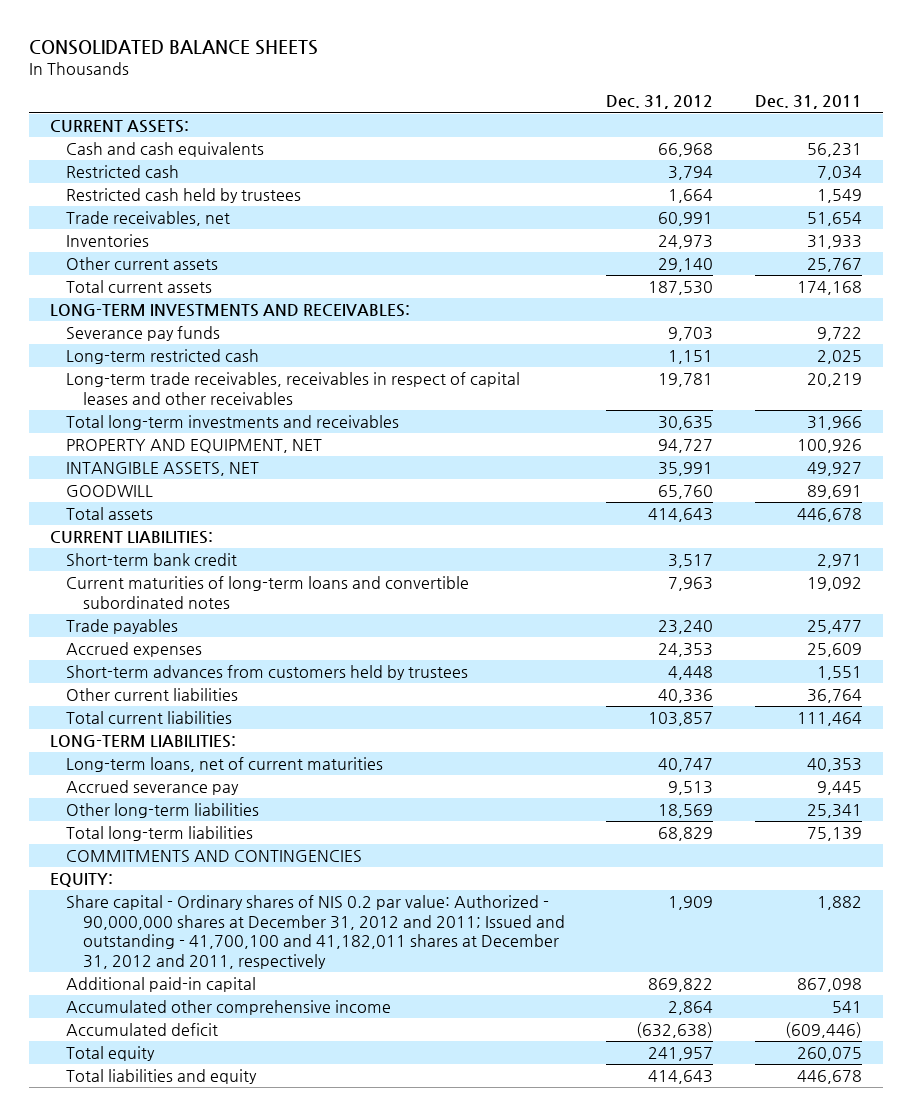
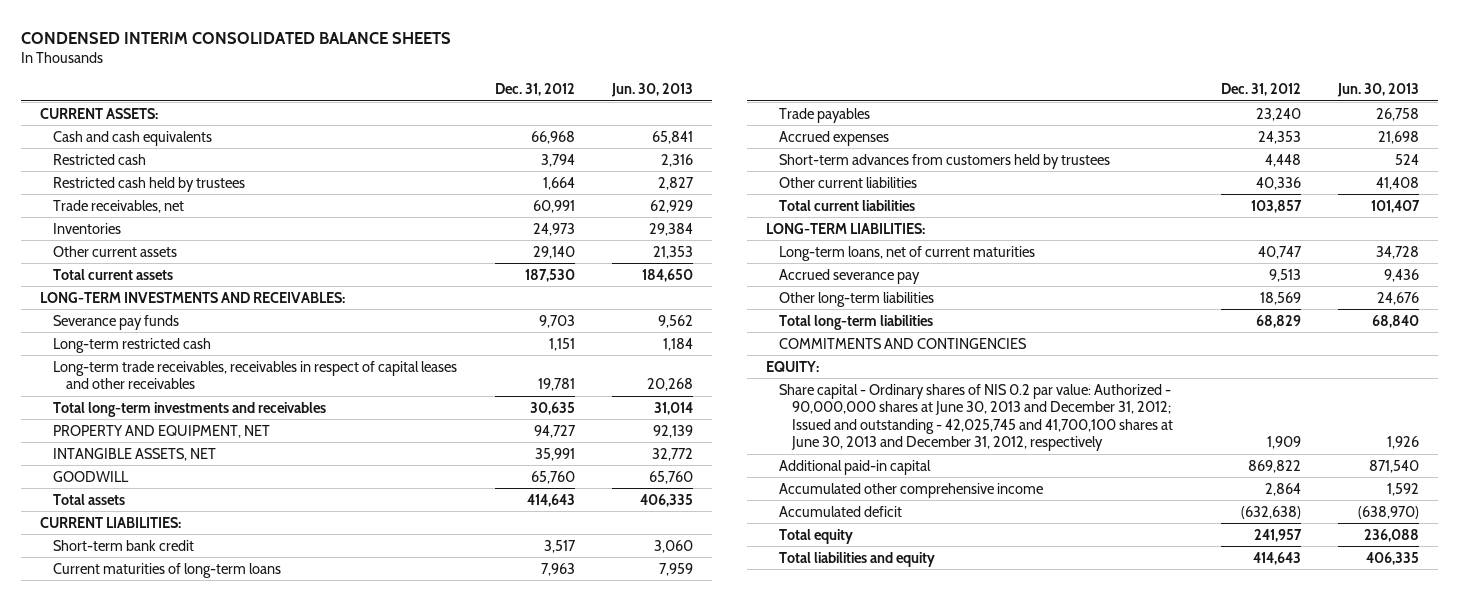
[28,39,318,55] CONSOLIDATED BALANCE SHEETS -> [21,31,452,44] CONDENSED INTERIM CONSOLIDATED BALANCE SHEETS
[755,95,863,110] Dec. 31, 2011 -> none
none -> [610,83,693,98] Jun. 30, 2013
[66,576,470,609] Current maturities of long-term loans and convertible subordinated notes -> [53,562,282,578] Current maturities of long-term loans
[66,895,565,969] Share capital - Ordinary shares of NIS 0.2 par value: Authorized - 90,000,000 shares at December 31, 2012 and 2011; Issued and outstanding - 41,700,100 and 41,182,011 shares at December 31, 2012 and 2011, respectively -> [779,383,1174,452] Share capital - Ordinary shares of NIS 0.2 par value: Authorized - 90,000,000 shares at June 30, 2013 and December 31, 2012; Issued and outstanding - 42,025,745 and 41,700,100 shares at June 30, 2013 and December 31, 2012, respectively

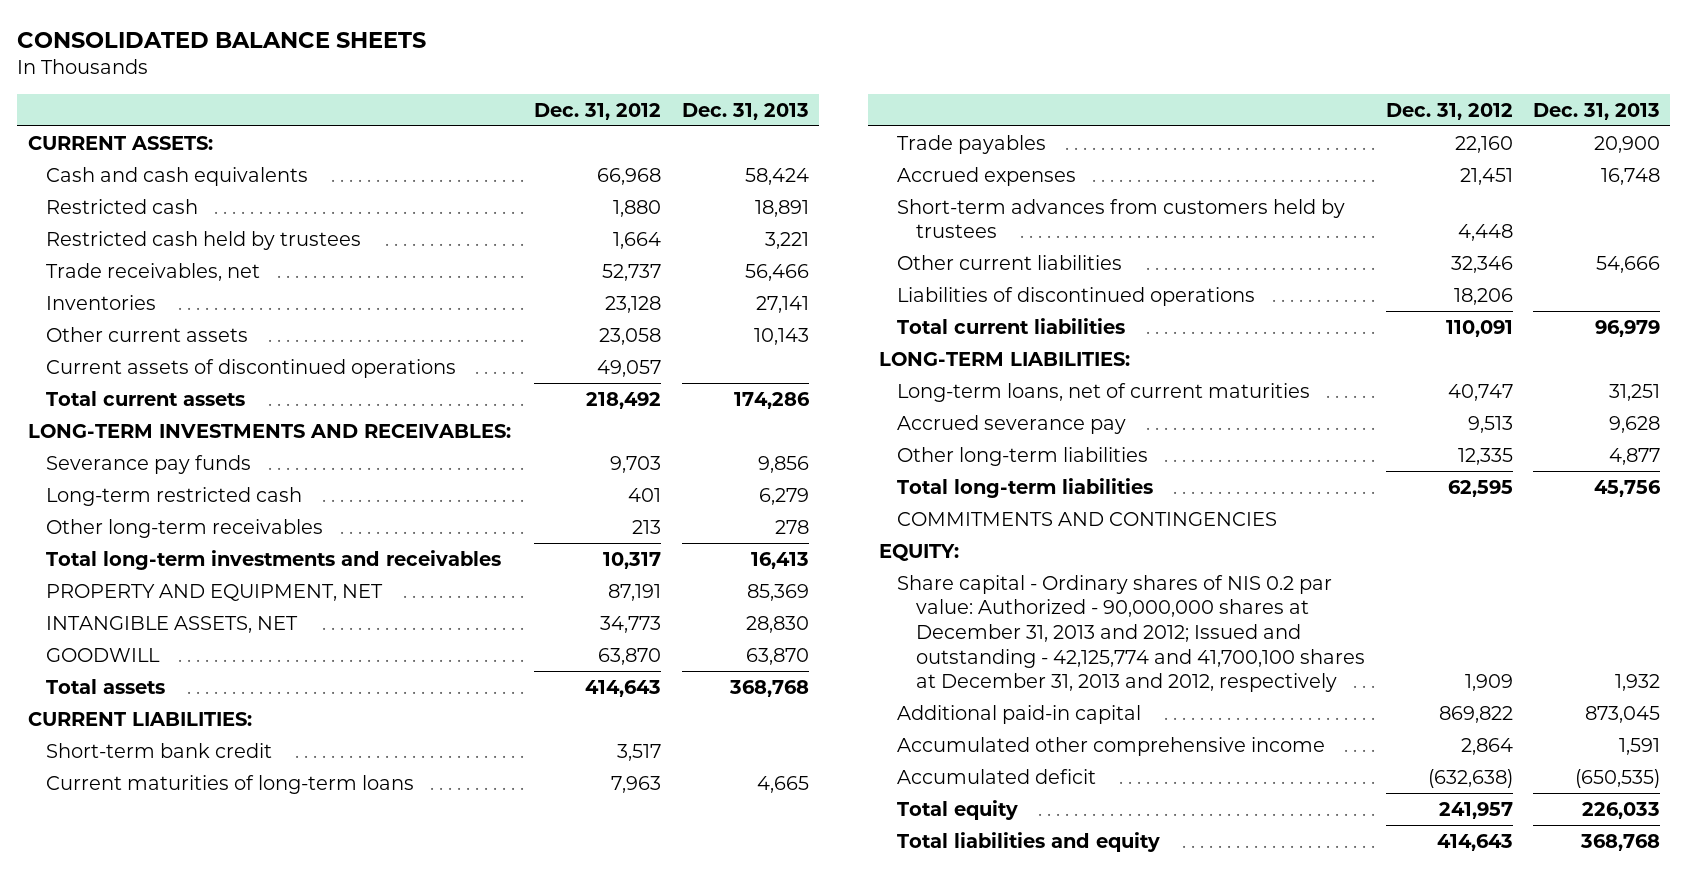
[21,31,452,44] CONDENSED INTERIM CONSOLIDATED BALANCE SHEETS -> [17,31,427,48] CONSOLIDATED BALANCE SHEETS
[610,83,693,98] Jun. 30, 2013 -> none
none -> [682,102,810,120] Dec. 31, 2013
[540,153,575,167] 3,794 -> [613,199,662,217] 1,880
[532,199,575,213] 60,991 -> [602,263,662,281] 52,737
[532,222,575,236] 24,973 -> [605,295,662,313] 23,128
[532,245,575,259] 29,140 -> [599,327,662,345] 23,058
none -> [46,358,457,378] Current assets of discontinued operations
[524,268,575,282] 187,530 -> [586,391,662,409] 218,492
[548,337,575,351] 1,151 -> [628,487,662,502] 401
[53,360,458,390] Long-term trade receivables, receivables in respect of capital leases and other receivables -> [46,518,324,538] Other long-term receivables
[537,378,575,392] 19,781 -> [632,519,662,534] 213
[529,401,575,415] 30,635 -> [603,551,662,569] 10,317
[533,424,576,438] 94,727 -> [608,583,662,601] 87,191
[534,447,575,461] 35,991 -> [600,615,662,633] 34,773
[530,470,575,484] 65,760 -> [598,647,662,665] 63,870
[1255,107,1301,121] 23,240 -> [1454,135,1513,153] 22,160
[1257,130,1301,144] 24,353 -> [1459,167,1513,185] 21,451
[1255,176,1301,190] 40,336 -> [1450,255,1513,273] 32,346
none -> [897,286,1256,306] Liabilities of discontinued operations
[1250,199,1302,213] 103,857 -> [1445,319,1513,337] 110,091
[1259,291,1301,305] 18,569 -> [1457,447,1513,465] 12,335
[1255,314,1301,328] 68,829 -> [1447,479,1513,497] 62,595
[779,383,1174,452] Share capital - Ordinary shares of NIS 0.2 par value: Authorized - 90,000,000 shares at June 30, 2013 and December 31, 2012; Issued and outstanding - 42,025,745 and 41,700,100 shares at June 30, 2013 and December 31, 2012, respectively -> [897,574,1366,693] Share capital - Ordinary shares of NIS 0.2 par value: Authorized - 90,000,000 shares at December 31, 2013 and 2012; Issued and outstanding - 42,125,774 and 41,700,100 shares at December 31, 2013 and 2012, respectively

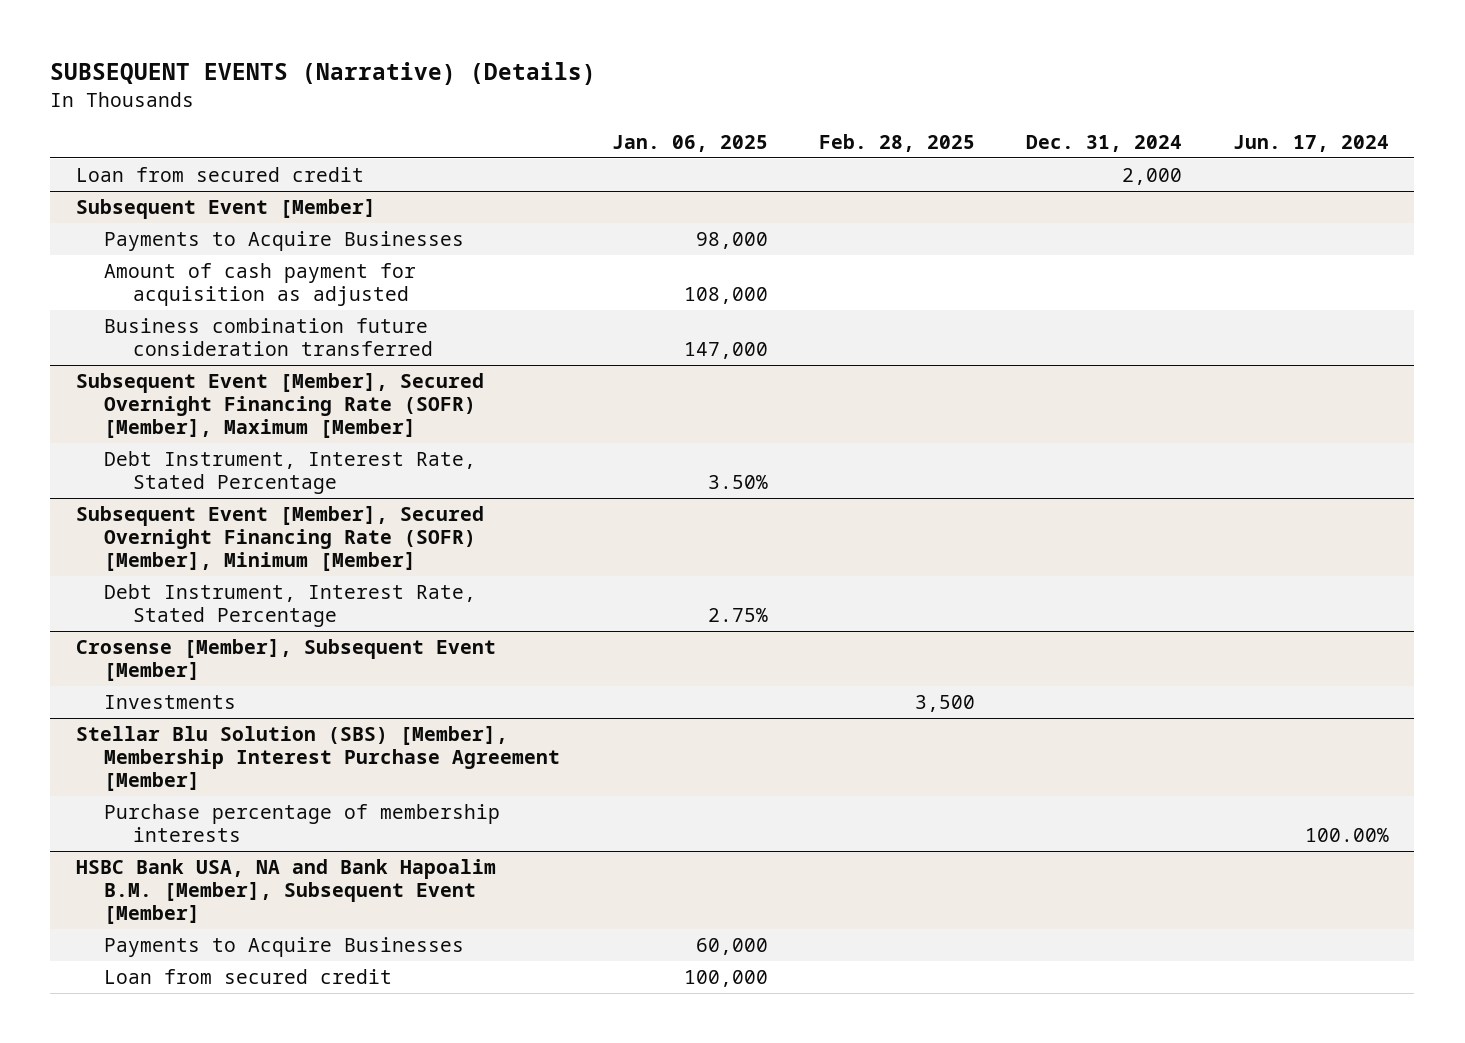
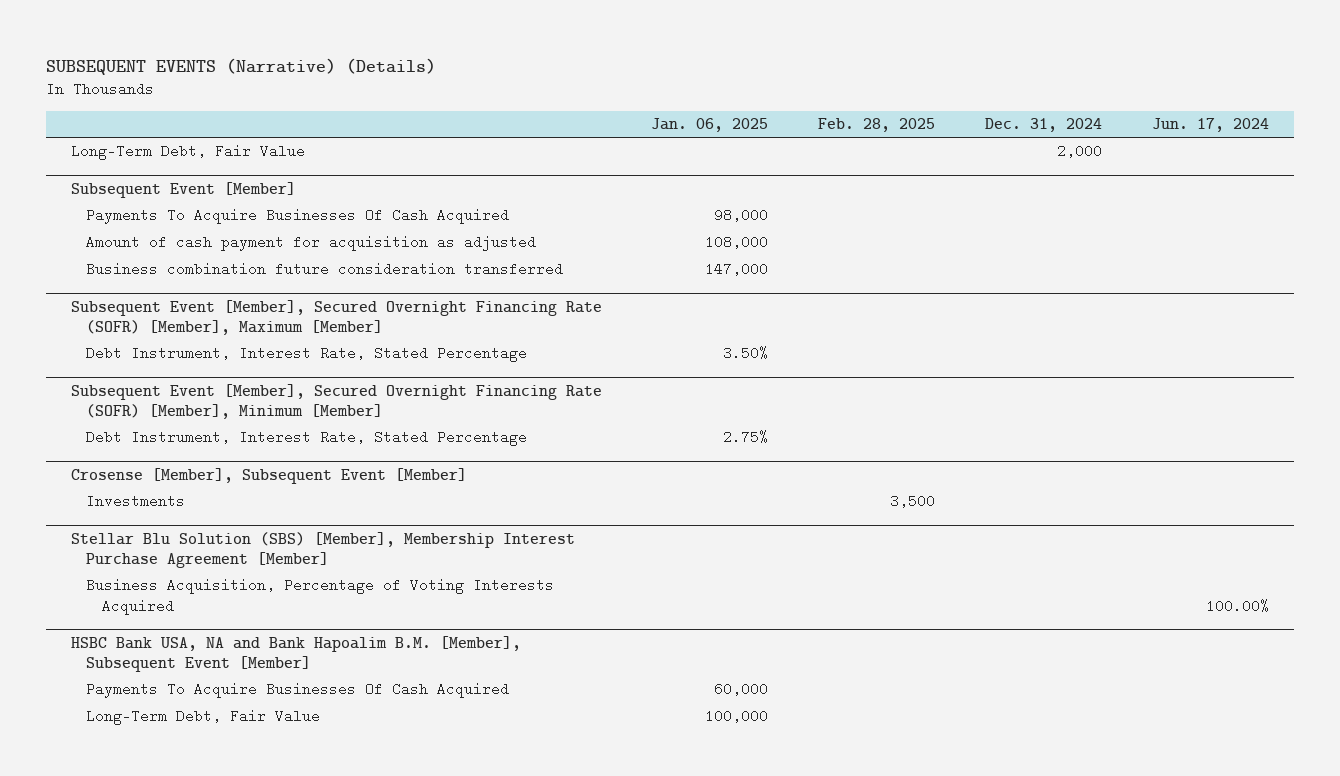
[75,166,364,182] Loan from secured credit -> [70,144,305,161] Long-Term Debt, Fair Value
[104,230,465,251] Payments to Acquire Businesses -> [86,208,510,225] Payments To Acquire Businesses Of Cash Acquired
[104,803,501,842] Purchase percentage of membership interests -> [86,578,555,615] Business Acquisition, Percentage of Voting Interests Acquired
[104,936,465,957] Payments to Acquire Businesses -> [86,682,510,699] Payments To Acquire Businesses Of Cash Acquired
[104,968,393,984] Loan from secured credit -> [86,709,321,726] Long-Term Debt, Fair Value

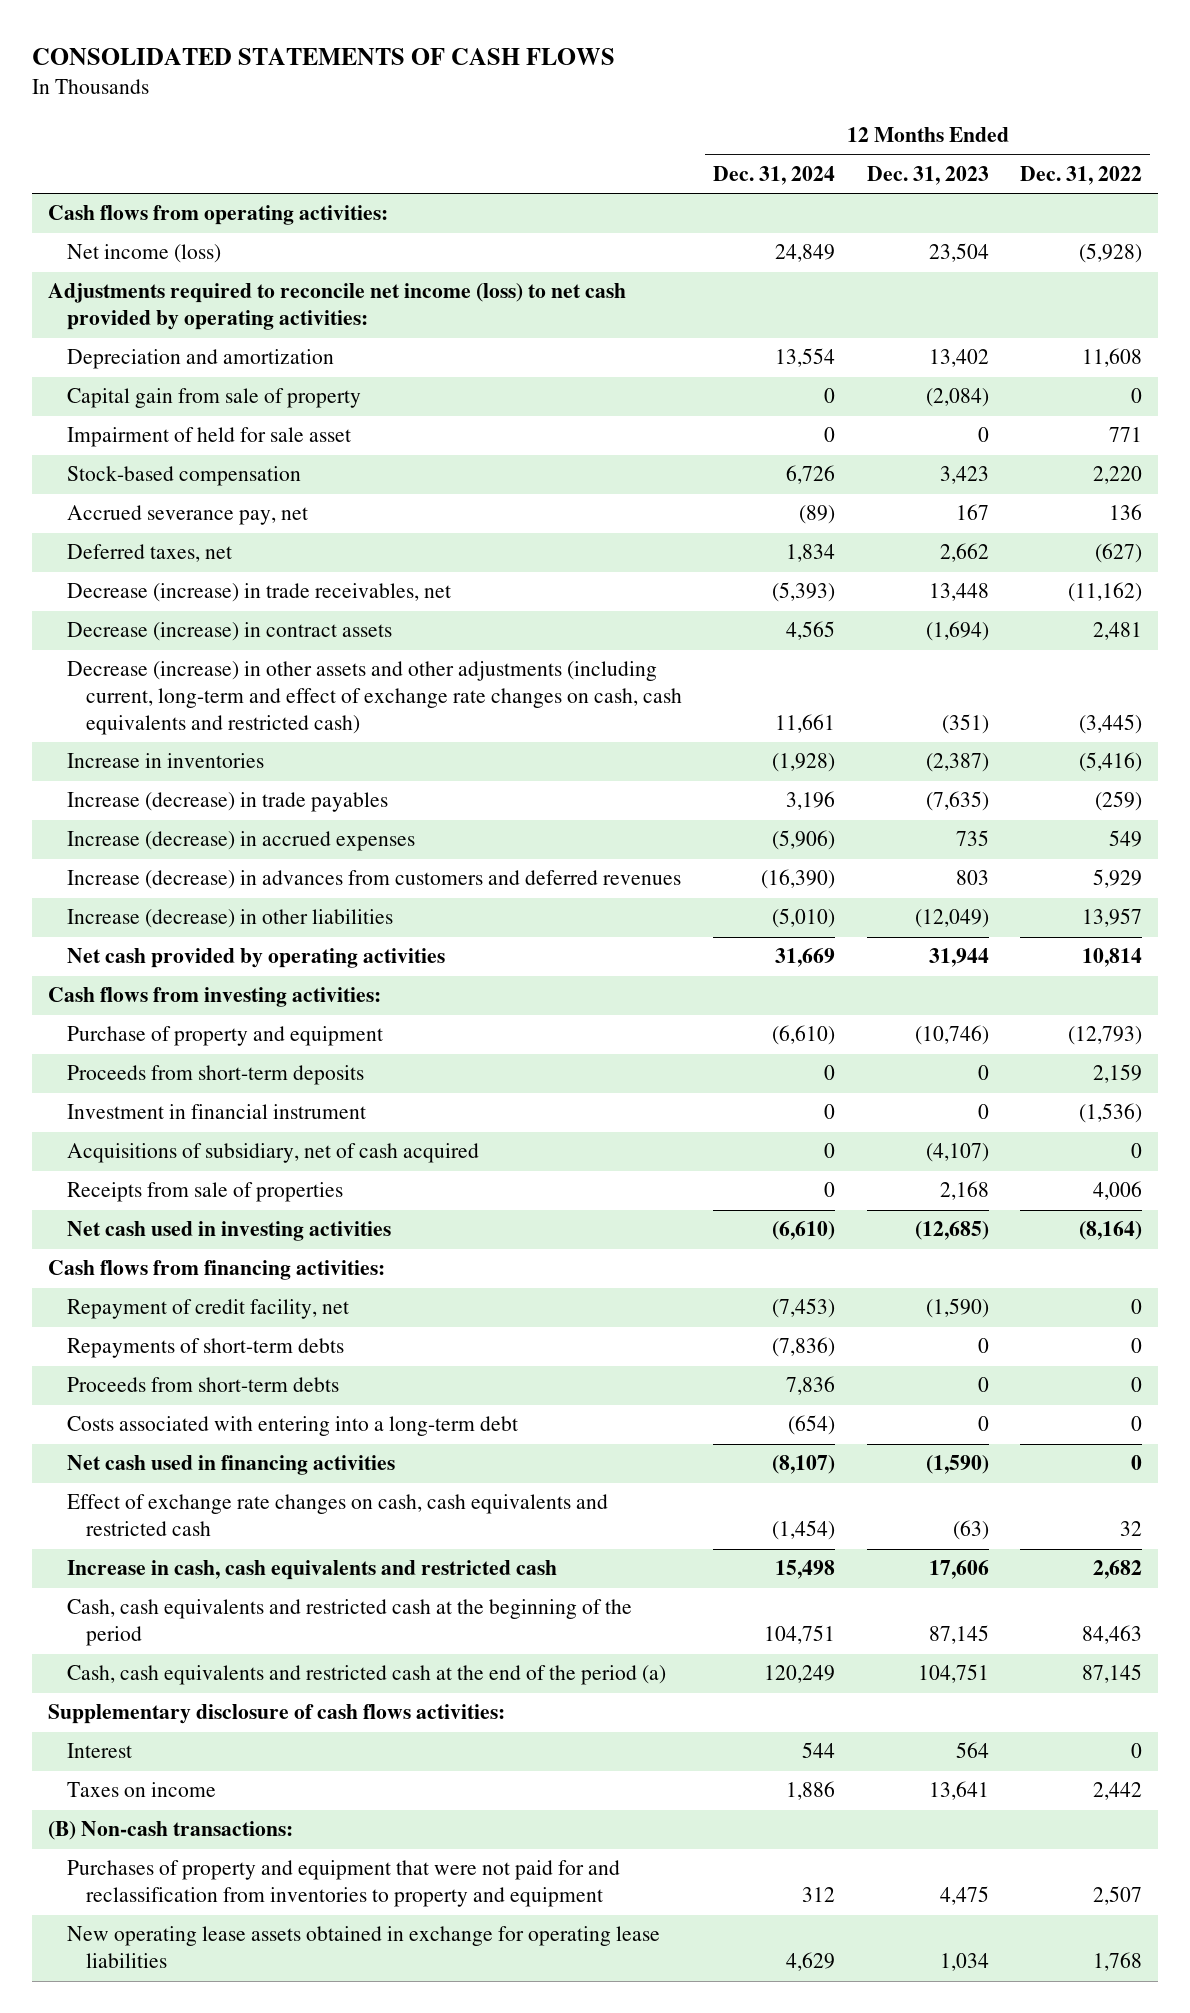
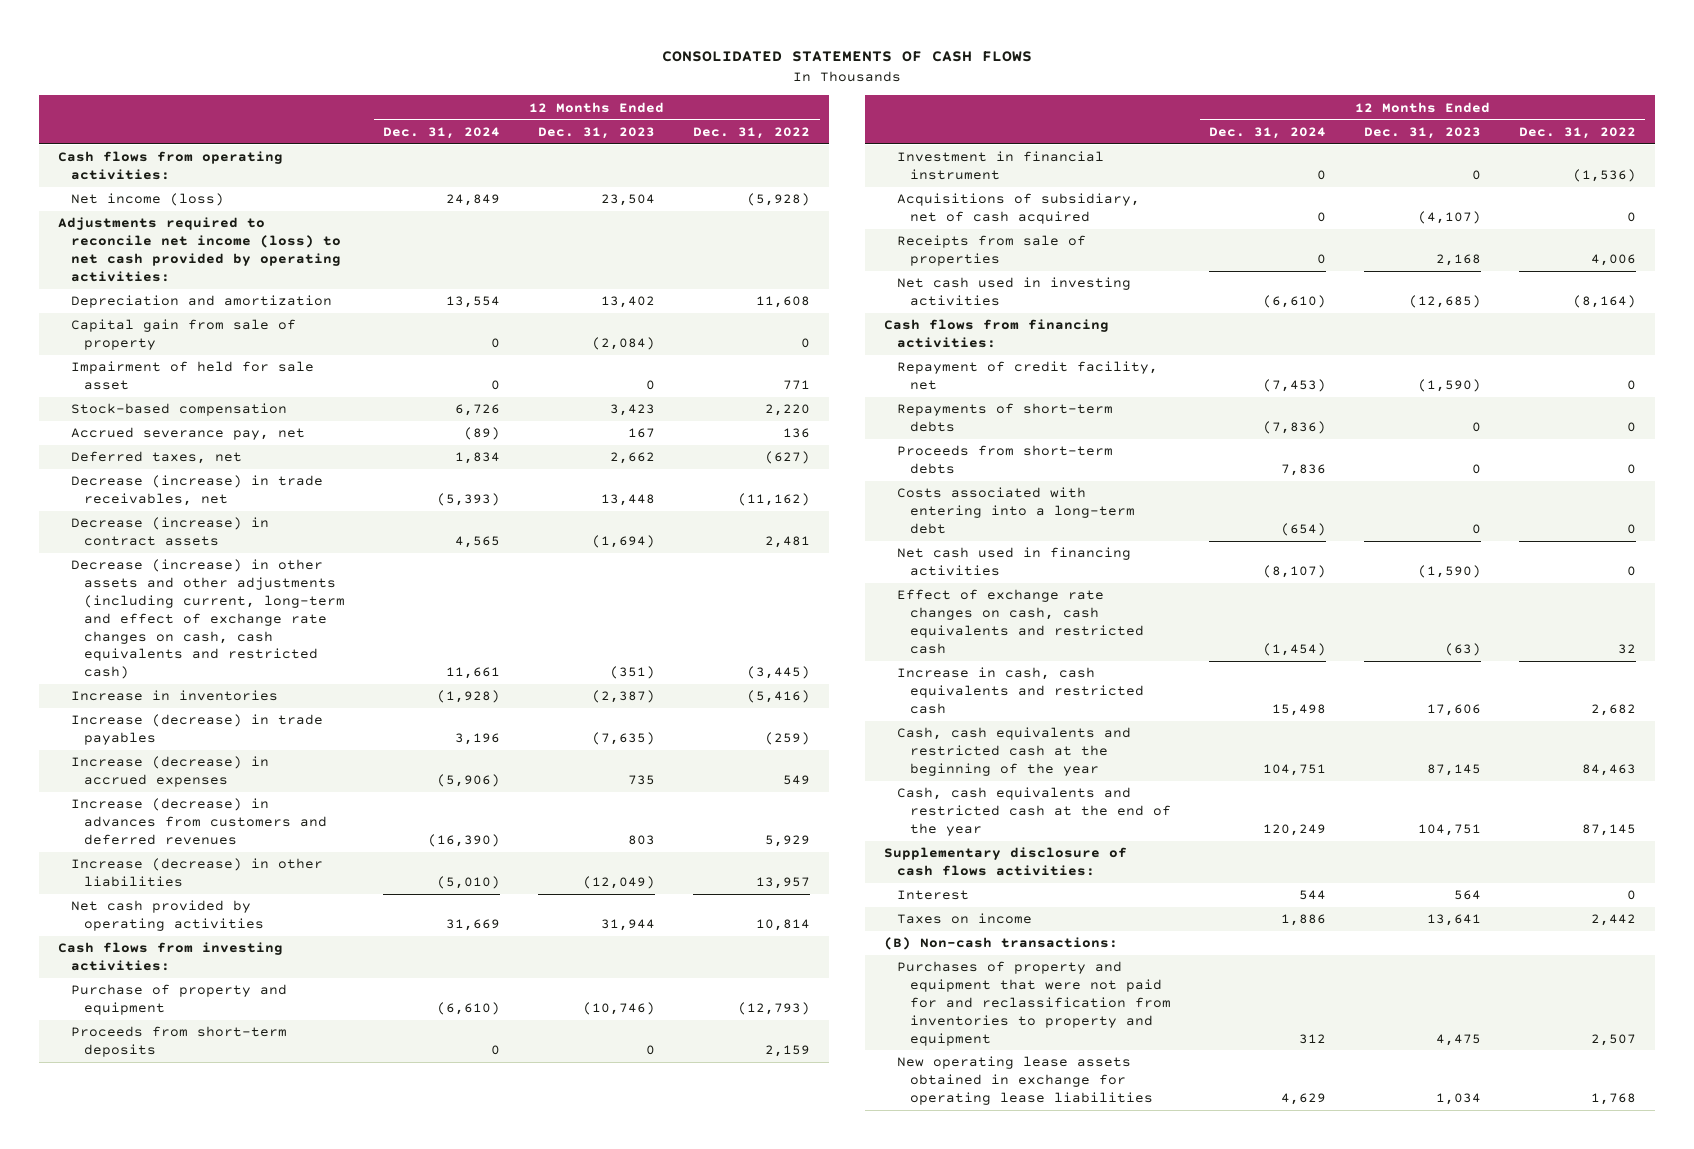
[66,1599,632,1647] Cash, cash equivalents and restricted cash at the beginning of the period -> [897,727,1132,776] Cash, cash equivalents and restricted cash at the beginning of the year
[66,1665,666,1686] Cash, cash equivalents and restricted cash at the end of the period (a) -> [897,787,1172,836] Cash, cash equivalents and restricted cash at the end of the year

